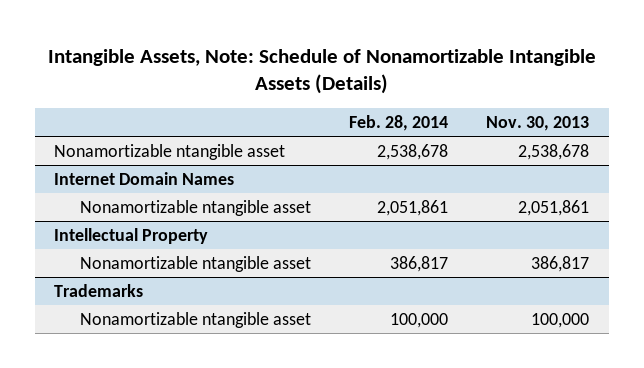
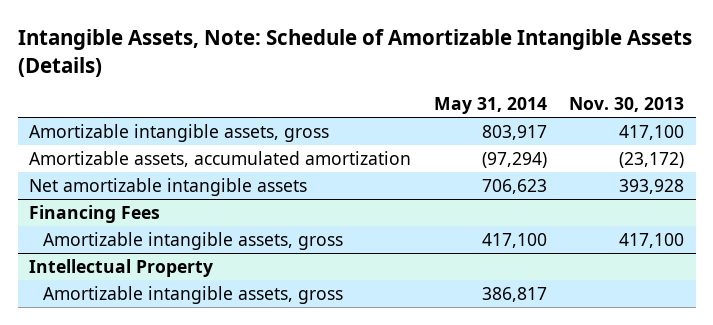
[47,48,596,95] Intangible Assets, Note: Schedule of Nonamortizable Intangible Assets (Details) -> [17,29,692,77] Intangible Assets, Note: Schedule of Amortizable Intangible Assets (Details)
[348,115,448,132] Feb. 28, 2014 -> none
none -> [433,97,547,115] May 31, 2014
[54,143,286,160] Nonamortizable ntangible asset -> none
[54,171,235,185] Internet Domain Names -> none
[79,199,311,216] Nonamortizable ntangible asset -> none
none -> [29,123,330,142] Amortizable intangible assets, gross
none -> [29,150,412,167] Amortizable assets, accumulated amortization
none -> [29,177,308,196] Net amortizable intangible assets
none -> [29,204,161,223] Financing Fees
none -> [42,231,343,250] Amortizable intangible assets, gross
[79,255,311,272] Nonamortizable ntangible asset -> none
[54,283,144,297] Trademarks -> none
[79,311,311,328] Nonamortizable ntangible asset -> none
none -> [42,285,343,304] Amortizable intangible assets, gross

